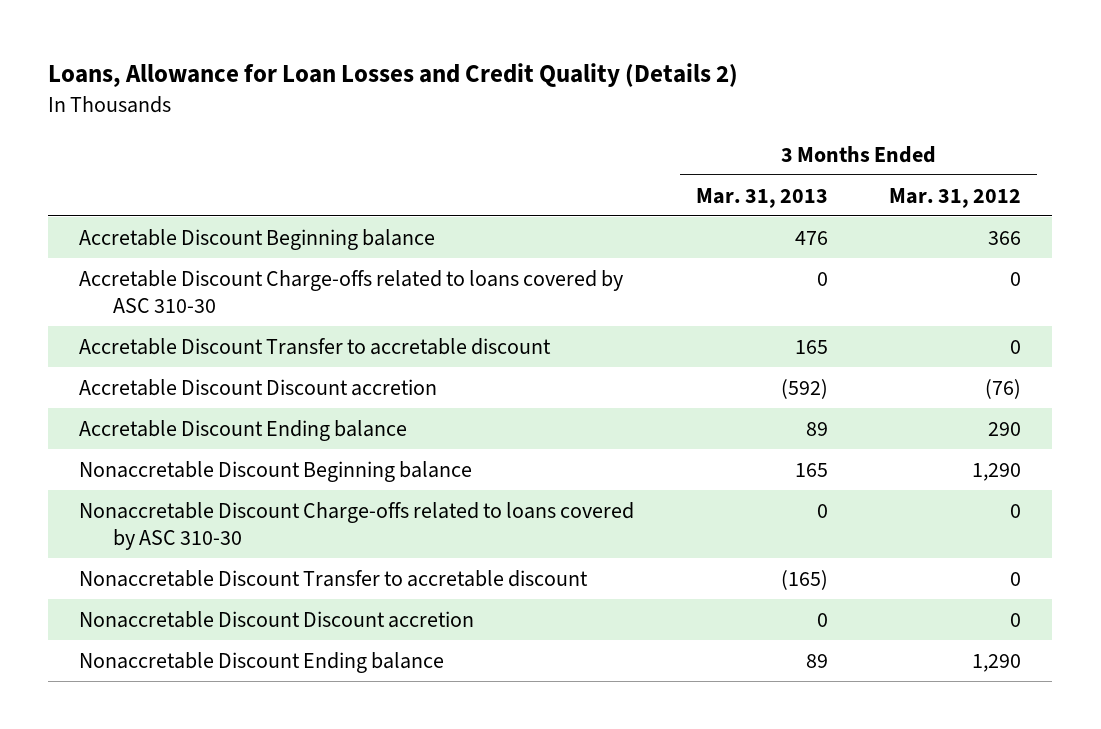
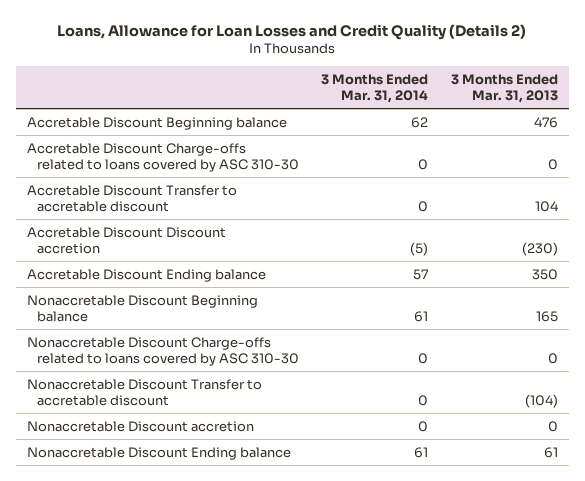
[889,187,1022,208] Mar. 31, 2012 -> none
none -> [321,73,429,103] 3 Months Ended Mar. 31, 2014
[794,339,828,354] 165 -> [534,200,558,212] 104
[780,378,828,399] (592) -> [521,241,558,256] (230)
[805,421,828,436] 89 -> [531,268,558,280] 350
[780,569,828,590] (165) -> [524,393,558,408] (104)
[79,610,475,628] Nonaccretable Discount Discount accretion -> [27,420,255,432] Nonaccretable Discount accretion
[805,653,828,668] 89 -> [543,446,558,458] 61

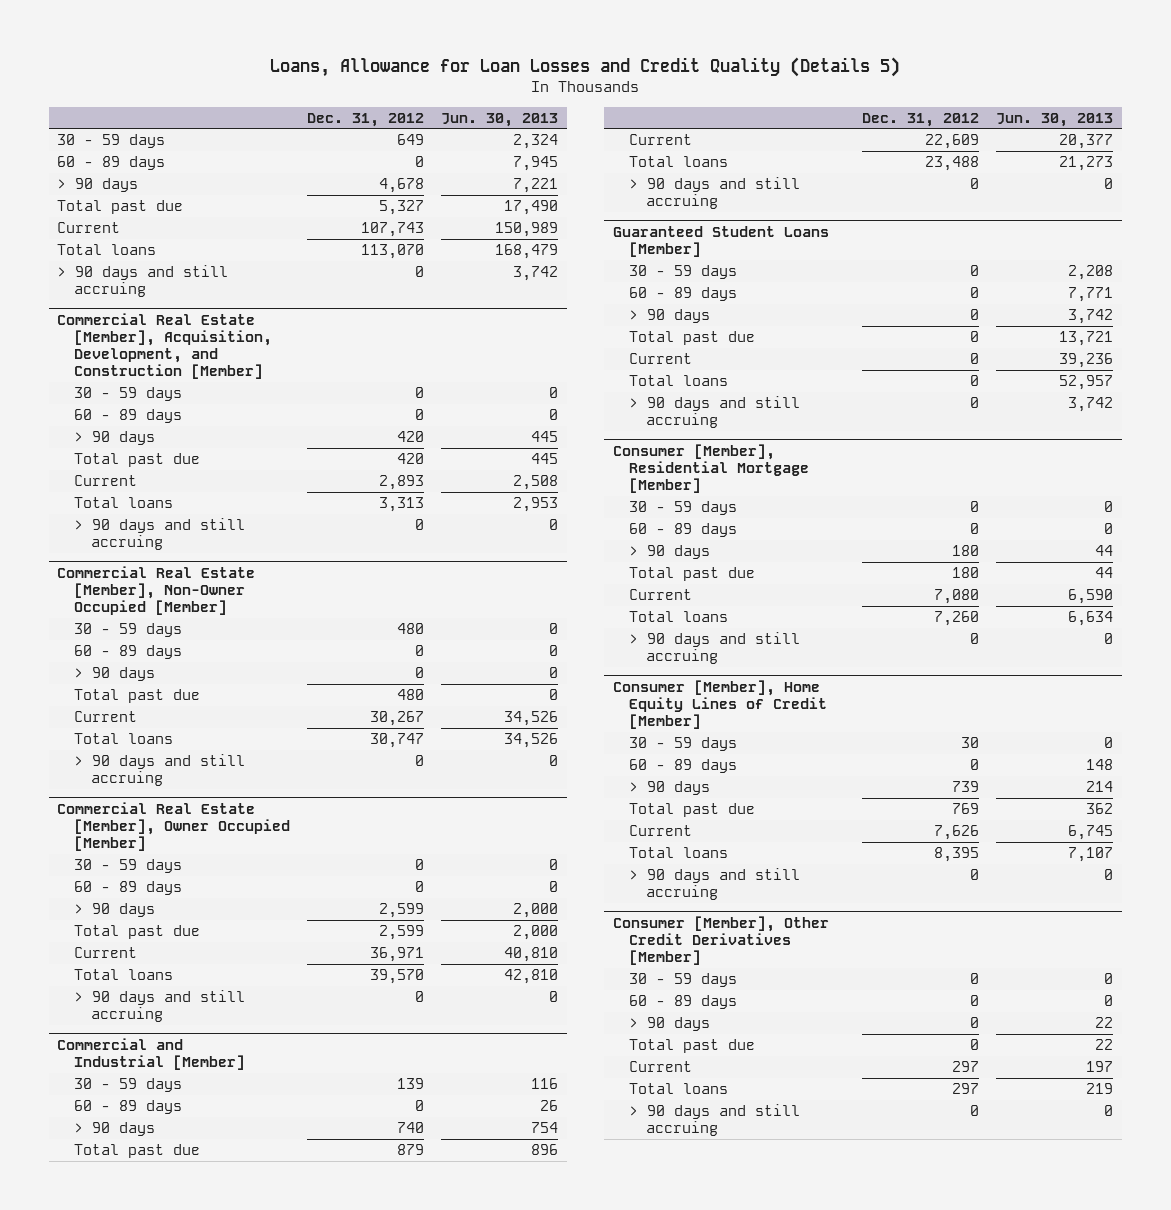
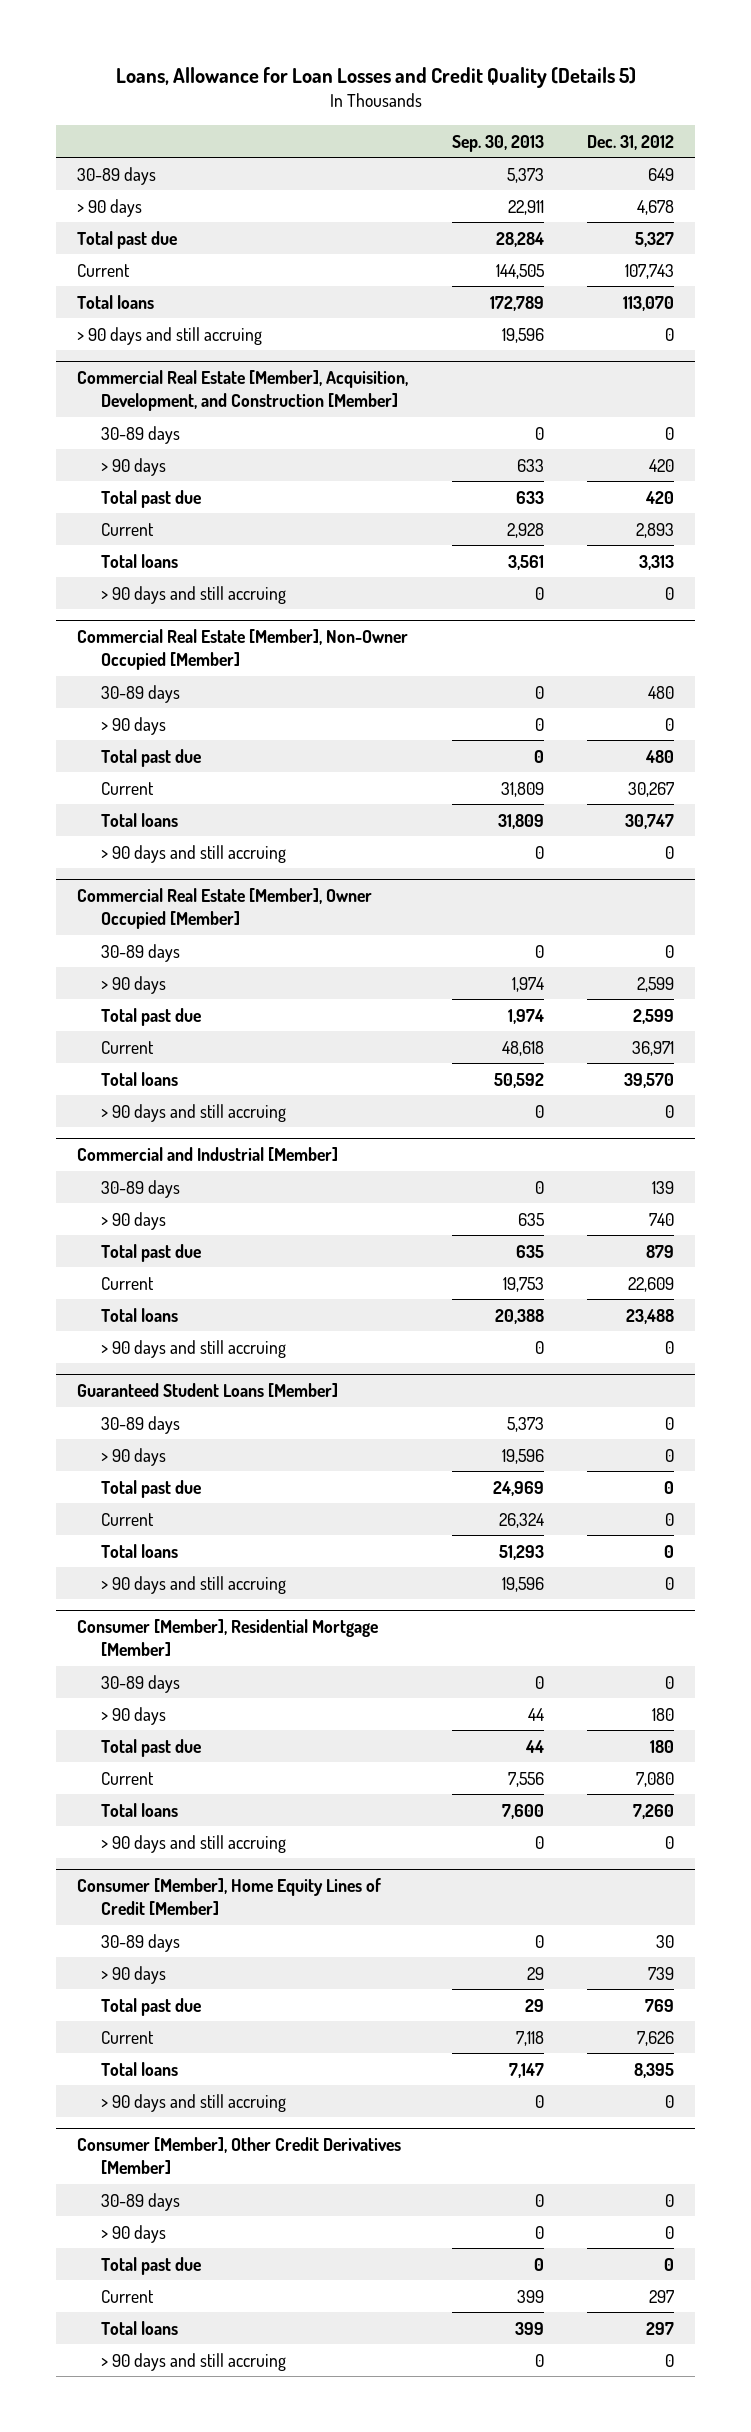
[441,112,559,127] Jun. 30, 2013 -> none
none -> [451,134,544,152] Sep. 30, 2013
[57,133,166,148] 30 - 59 days -> none
[57,155,166,170] 60 - 89 days -> [77,166,157,185] 30-89 days
[415,155,425,167] 0 -> [647,167,674,181] 649
[74,386,183,401] 30 - 59 days -> none
[74,408,183,423] 60 - 89 days -> [100,425,180,444] 30-89 days
[74,622,183,637] 30 - 59 days -> none
[74,644,183,659] 60 - 89 days -> [100,684,180,703] 30-89 days
[415,644,425,656] 0 -> [647,685,674,699] 480
[74,858,183,873] 30 - 59 days -> none
[74,880,183,895] 60 - 89 days -> [100,943,180,962] 30-89 days
[74,1077,183,1092] 30 - 59 days -> none
[74,1099,183,1114] 60 - 89 days -> [100,1179,180,1198] 30-89 days
[415,1099,425,1111] 0 -> [651,1180,674,1194] 139
[629,264,738,279] 30 - 59 days -> none
[629,286,738,301] 60 - 89 days -> [100,1415,180,1434] 30-89 days
[629,500,738,515] 30 - 59 days -> none
[629,522,738,537] 60 - 89 days -> [100,1674,180,1693] 30-89 days
[629,736,738,751] 30 - 59 days -> none
[629,758,738,773] 60 - 89 days -> [100,1933,180,1952] 30-89 days
[970,758,980,770] 0 -> [655,1934,674,1948] 30
[629,972,738,987] 30 - 59 days -> none
[629,994,738,1009] 60 - 89 days -> [100,2192,180,2211] 30-89 days

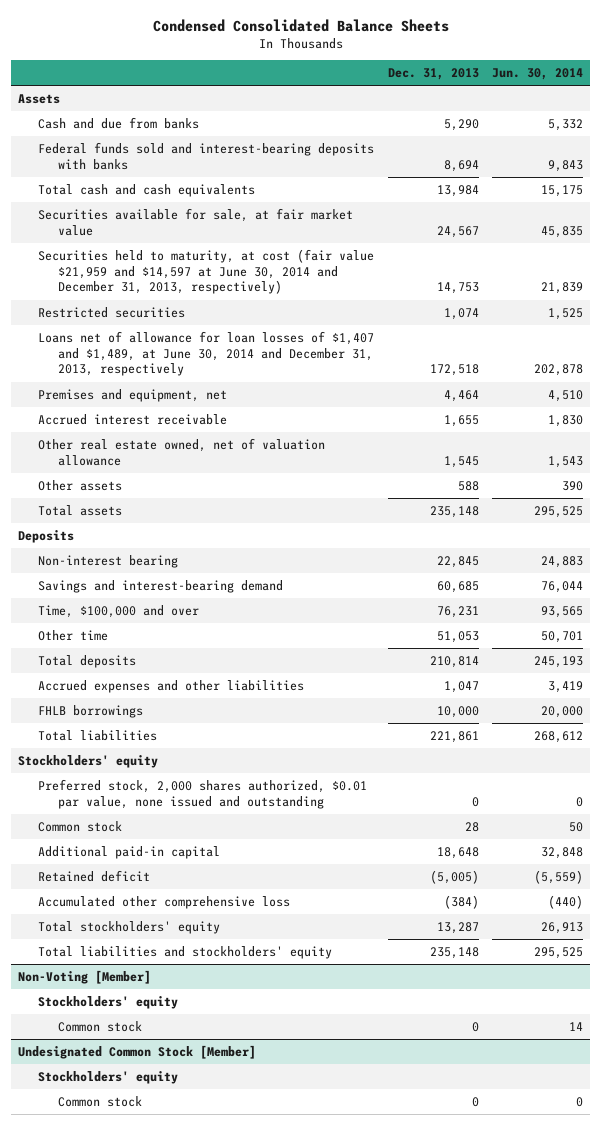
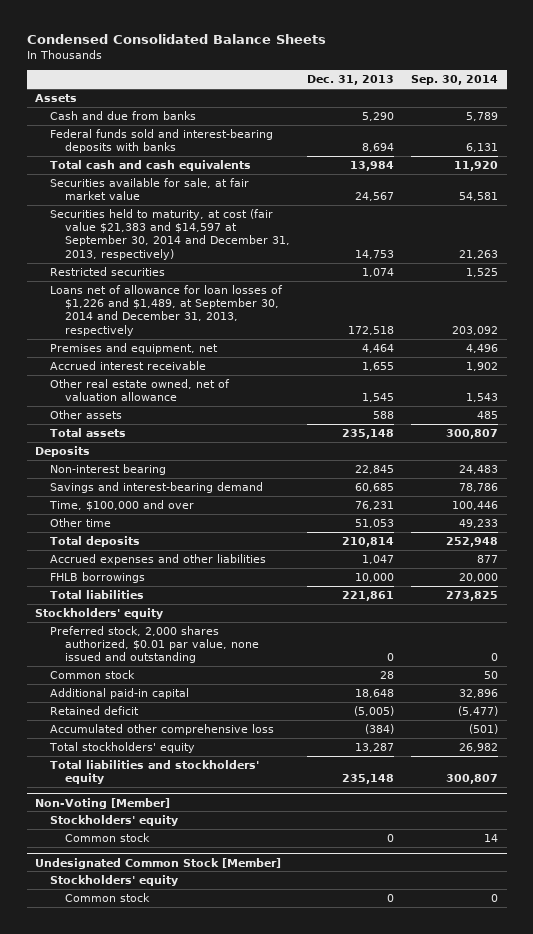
[492,68,584,81] Jun. 30, 2014 -> none
none -> [411,75,499,86] Sep. 30, 2014
[37,248,374,295] Securities held to maturity, at cost (fair value $21,959 and $14,597 at June 30, 2014 and December 31, 2013, respectively) -> [50,208,291,260] Securities held to maturity, at cost (fair value $21,383 and $14,597 at September 30, 2014 and December 31, 2013, respectively)
[37,330,374,377] Loans net of allowance for loan losses of $1,407 and $1,489, at June 30, 2014 and December 31, 2013, respectively -> [50,284,284,336] Loans net of allowance for loan losses of $1,226 and $1,489, at September 30, 2014 and December 31, 2013, respectively

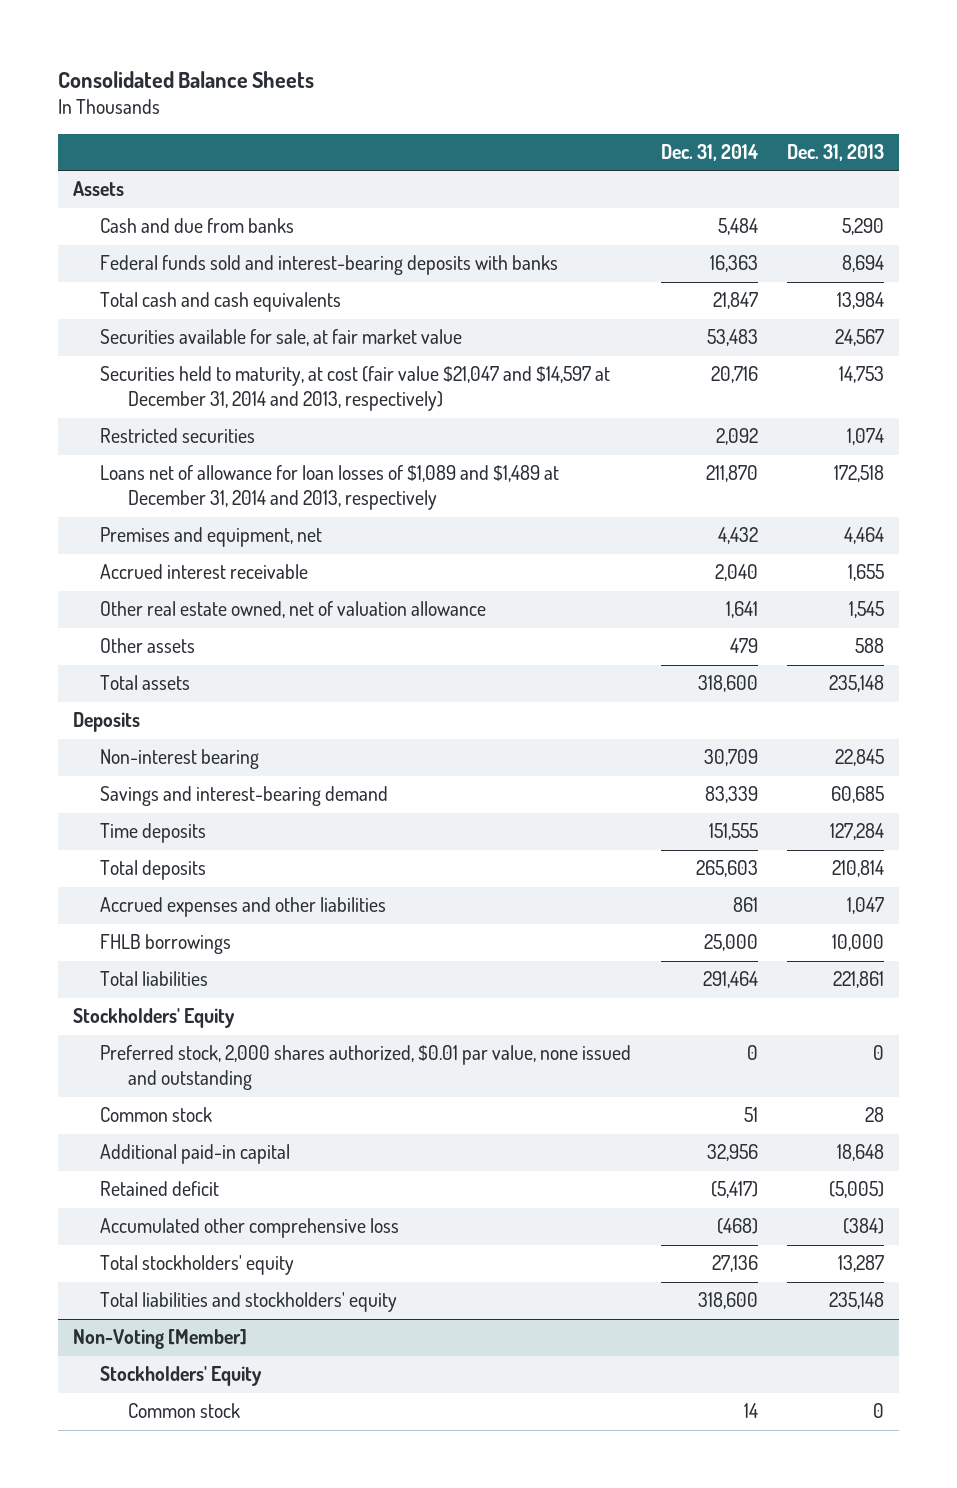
[26,34,326,45] Condensed Consolidated Balance Sheets -> [58,71,315,89] Consolidated Balance Sheets
[411,75,499,86] Sep. 30, 2014 -> none
none -> [660,143,758,161] Dec. 31, 2014
[50,208,291,260] Securities held to maturity, at cost (fair value $21,383 and $14,597 at September 30, 2014 and December 31, 2013, respectively) -> [100,366,611,412] Securities held to maturity, at cost (fair value $21,047 and $14,597 at December 31, 2014 and 2013, respectively)
[50,284,284,336] Loans net of allowance for loan losses of $1,226 and $1,489, at September 30, 2014 and December 31, 2013, respectively -> [100,465,560,511] Loans net of allowance for loan losses of $1,089 and $1,489 at December 31, 2014 and 2013, respectively
[49,499,195,511] Time, $100,000 and over -> none
[50,517,112,527] Other time -> none
none -> [100,823,207,844] Time deposits
[35,607,164,619] Stockholders' equity -> [73,1008,236,1029] Stockholders' Equity
[65,832,151,842] Common stock -> none
[35,857,282,869] Undesignated Common Stock [Member] -> none
[50,874,179,886] Stockholders' equity -> none
[50,814,179,826] Stockholders' equity -> [100,1366,263,1387] Stockholders' Equity

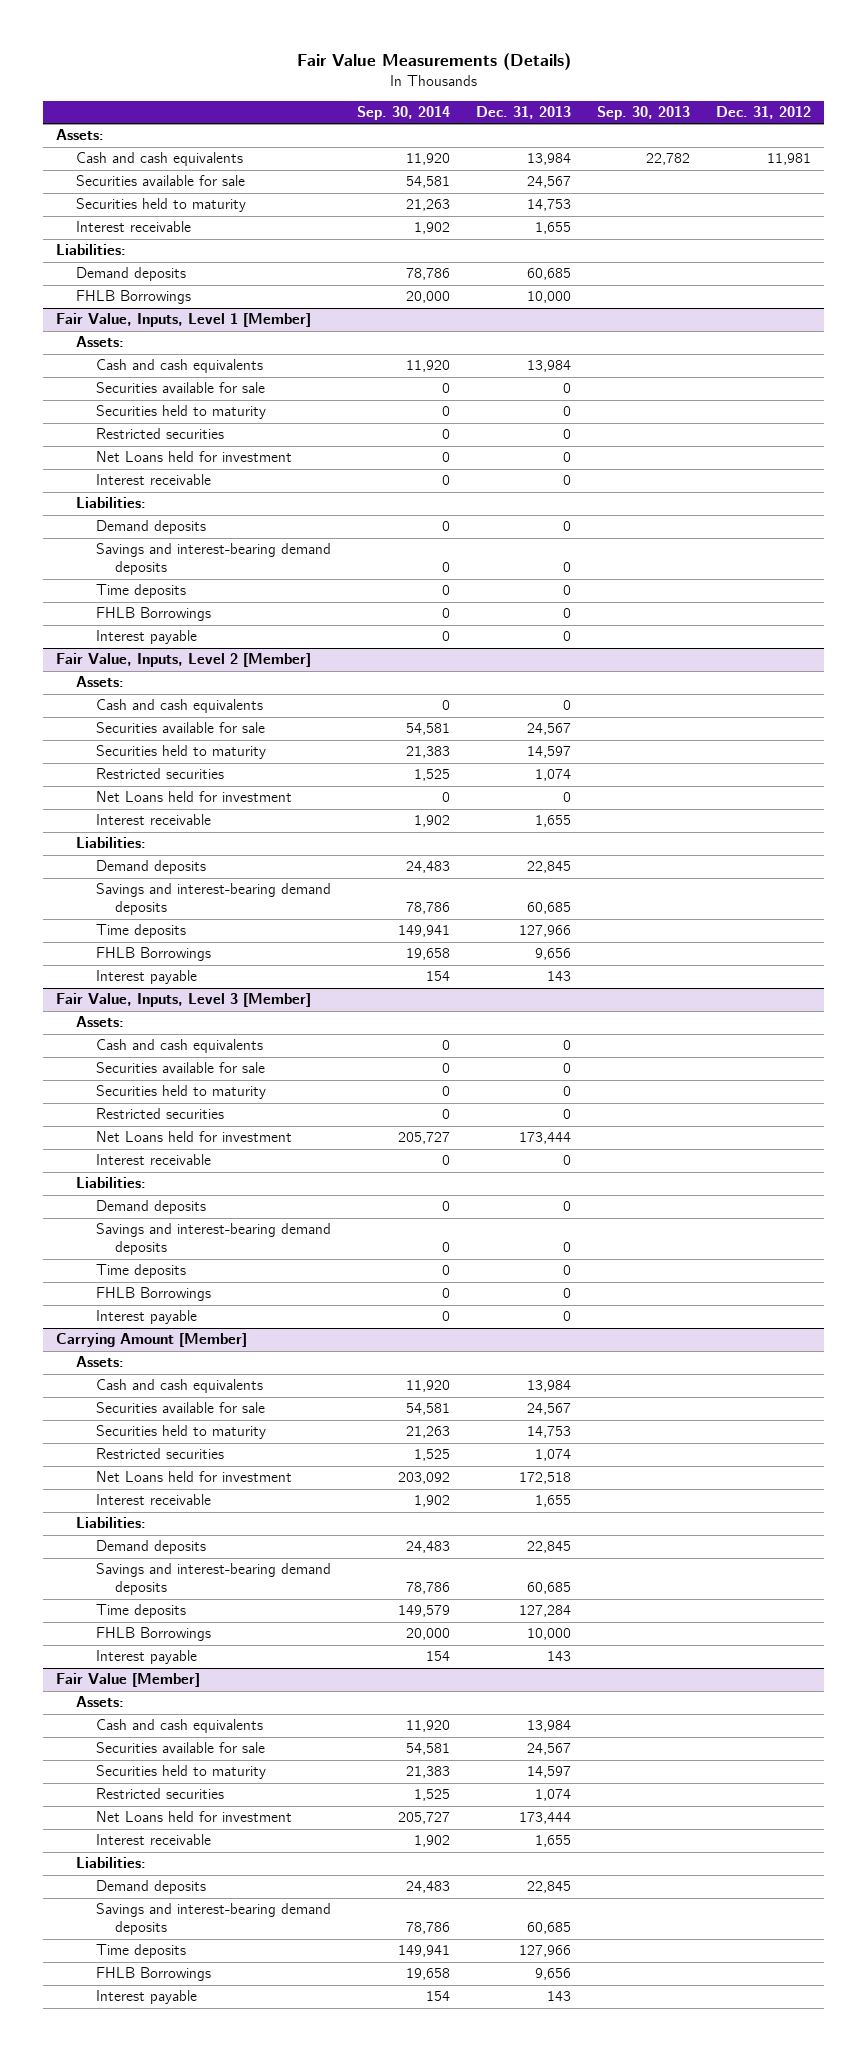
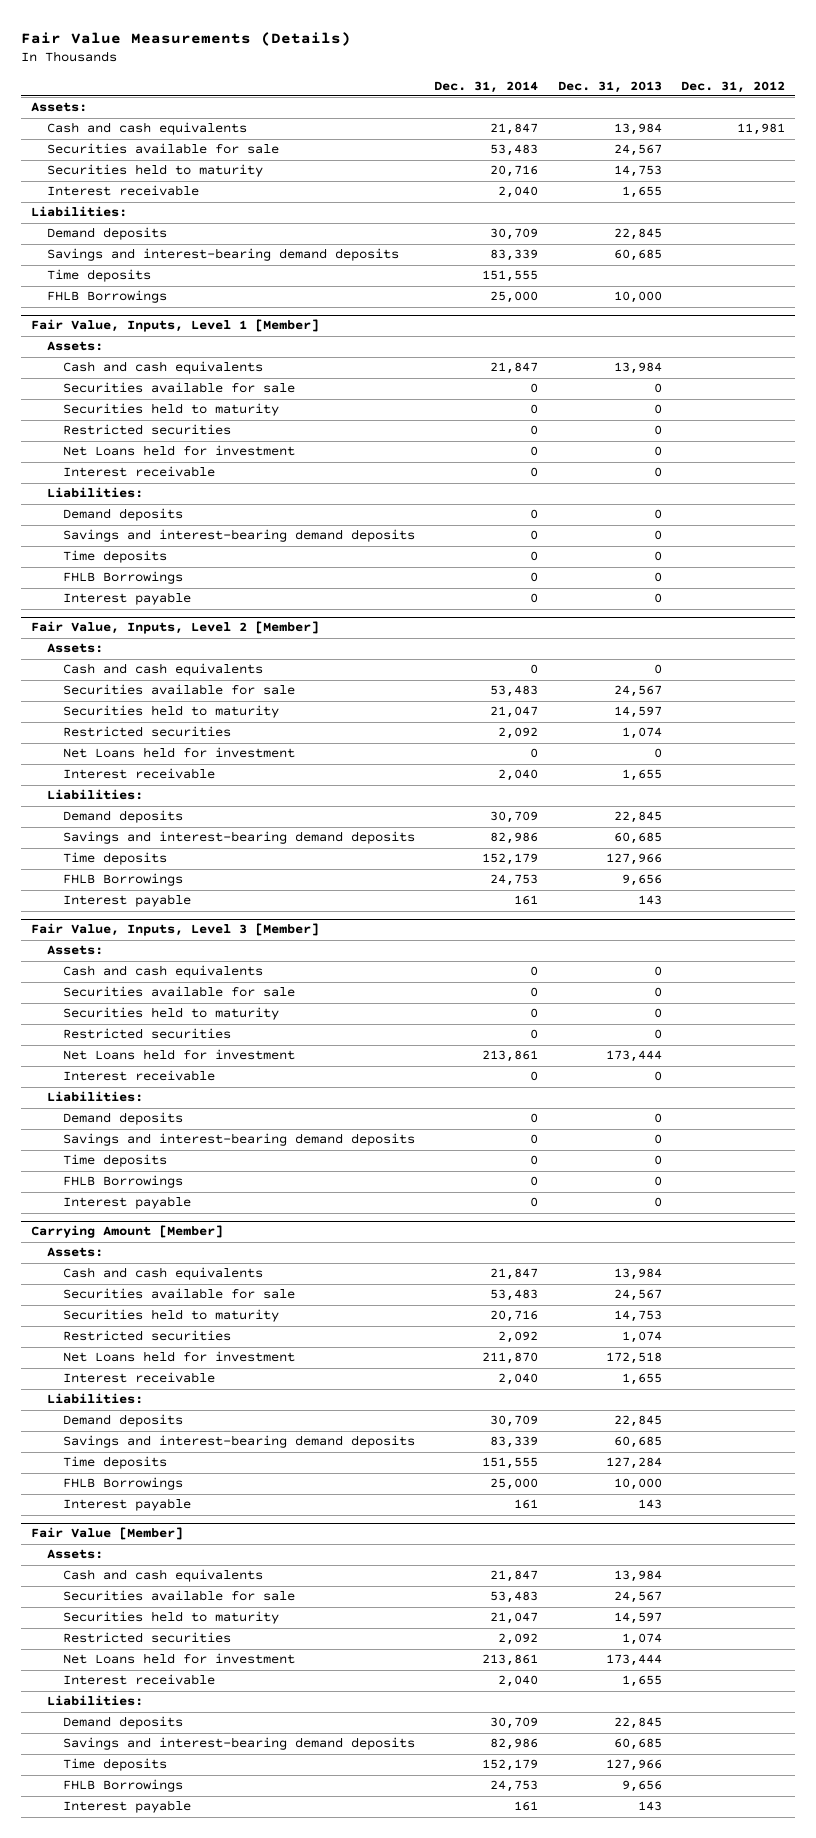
[356,106,450,121] Sep. 30, 2014 -> none
[597,106,691,121] Sep. 30, 2013 -> none
none -> [434,80,539,93] Dec. 31, 2014
[526,268,571,281] 60,685 -> [613,228,662,241] 22,845
none -> [46,248,399,262] Savings and interest-bearing demand deposits
none -> [46,269,151,283] Time deposits

